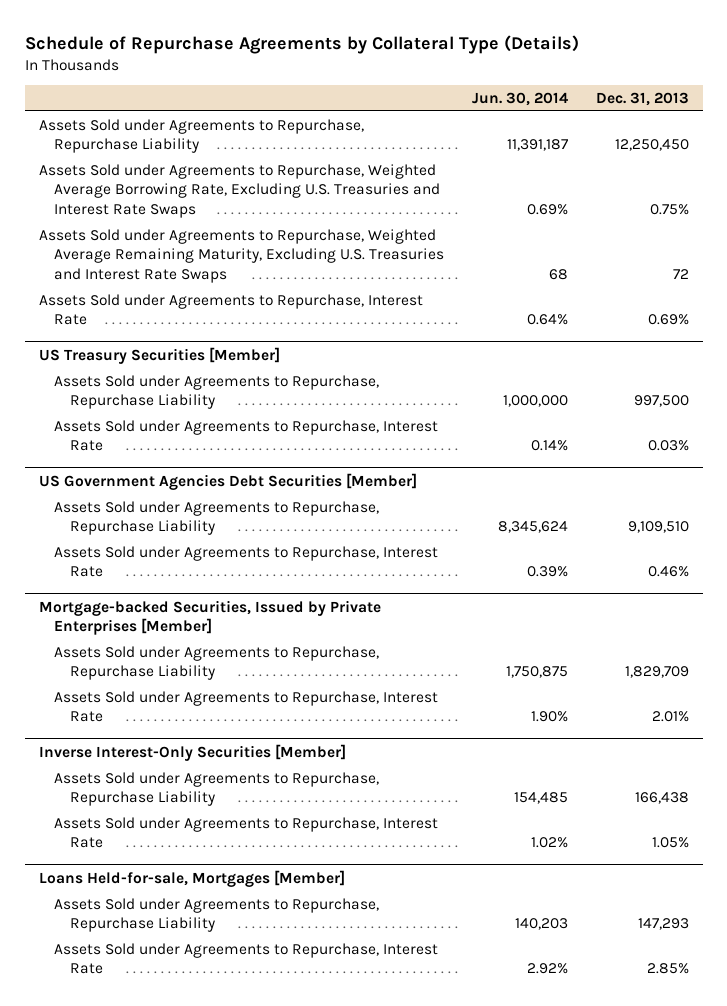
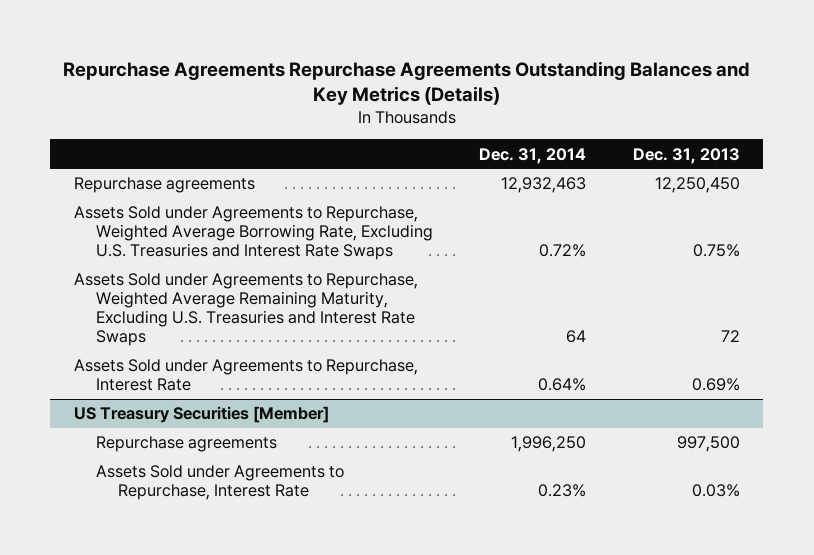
[24,34,579,54] Schedule of Repurchase Agreements by Collateral Type (Details) -> [62,60,750,106] Repurchase Agreements Repurchase Agreements Outstanding Balances and Key Metrics (Details)
[472,91,569,106] Jun. 30, 2014 -> none
none -> [479,147,587,164] Dec. 31, 2014
[38,118,364,154] Assets Sold under Agreements to Repurchase, Repurchase Liability -> [73,177,255,194] Repurchase agreements
[54,374,380,410] Assets Sold under Agreements to Repurchase, Repurchase Liability -> [95,436,277,453] Repurchase agreements
[38,472,417,490] US Government Agencies Debt Securities [Member] -> none
[54,500,380,536] Assets Sold under Agreements to Repurchase, Repurchase Liability -> none
[54,545,439,578] Assets Sold under Agreements to Repurchase, Interest Rate -> none
[38,599,381,636] Mortgage-backed Securities, Issued by Private Enterprises [Member] -> none
[54,645,380,681] Assets Sold under Agreements to Repurchase, Repurchase Liability -> none
[54,690,439,723] Assets Sold under Agreements to Repurchase, Interest Rate -> none
[38,743,346,761] Inverse Interest-Only Securities [Member] -> none
[54,771,380,807] Assets Sold under Agreements to Repurchase, Repurchase Liability -> none
[54,816,439,849] Assets Sold under Agreements to Repurchase, Interest Rate -> none
[38,869,345,887] Loans Held-for-sale, Mortgages [Member] -> none
[54,897,380,933] Assets Sold under Agreements to Repurchase, Repurchase Liability -> none
[54,942,439,975] Assets Sold under Agreements to Repurchase, Interest Rate -> none

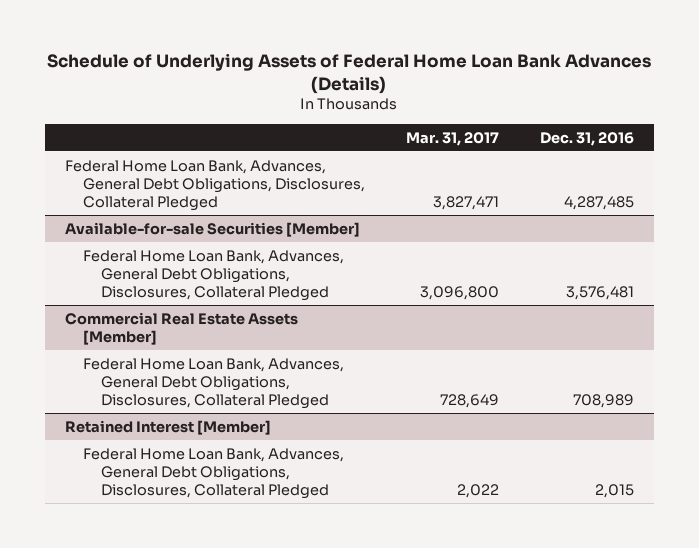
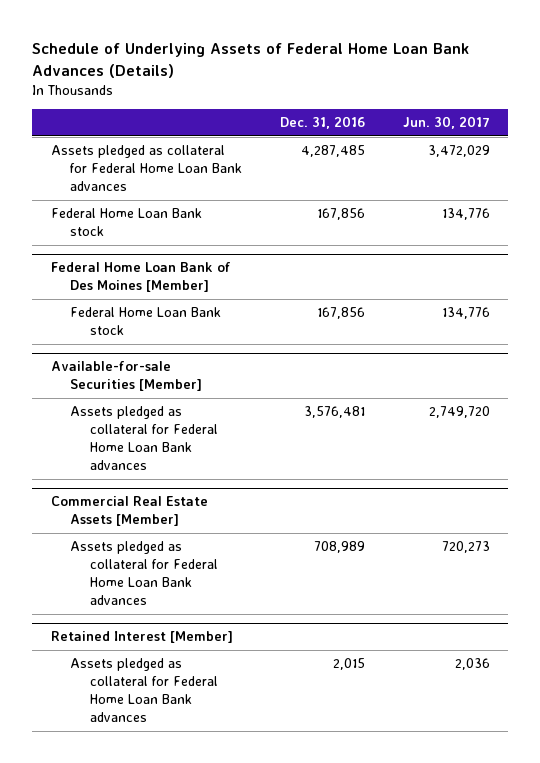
[405,131,499,146] Mar. 31, 2017 -> none
none -> [402,115,490,129] Jun. 30, 2017
[64,159,365,211] Federal Home Loan Bank, Advances, General Debt Obligations, Disclosures, Collateral Pledged -> [50,145,243,192] Assets pledged as collateral for Federal Home Loan Bank advances
none -> [50,208,202,237] Federal Home Loan Bank stock
none -> [50,262,231,293] Federal Home Loan Bank of Des Moines [Member]
none -> [70,307,222,336] Federal Home Loan Bank stock
[82,249,344,301] Federal Home Loan Bank, Advances, General Debt Obligations, Disclosures, Collateral Pledged -> [70,406,218,471] Assets pledged as collateral for Federal Home Loan Bank advances
[82,357,344,409] Federal Home Loan Bank, Advances, General Debt Obligations, Disclosures, Collateral Pledged -> [70,541,218,606] Assets pledged as collateral for Federal Home Loan Bank advances
[82,447,344,499] Federal Home Loan Bank, Advances, General Debt Obligations, Disclosures, Collateral Pledged -> [70,658,218,723] Assets pledged as collateral for Federal Home Loan Bank advances

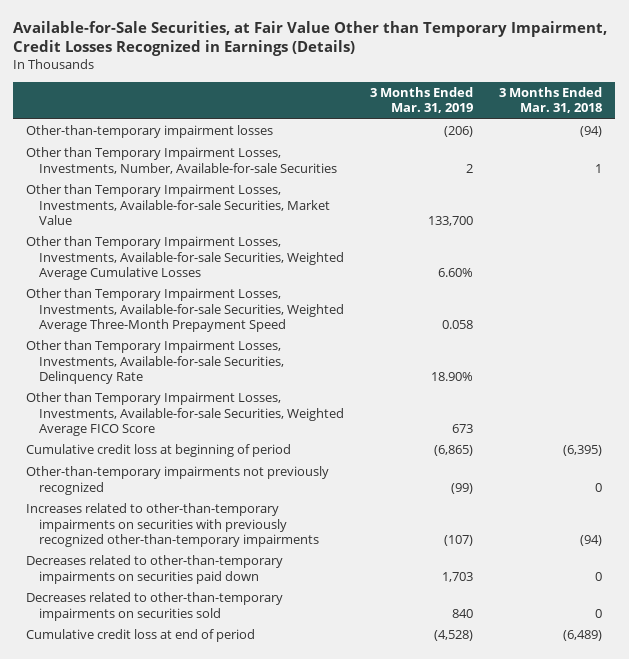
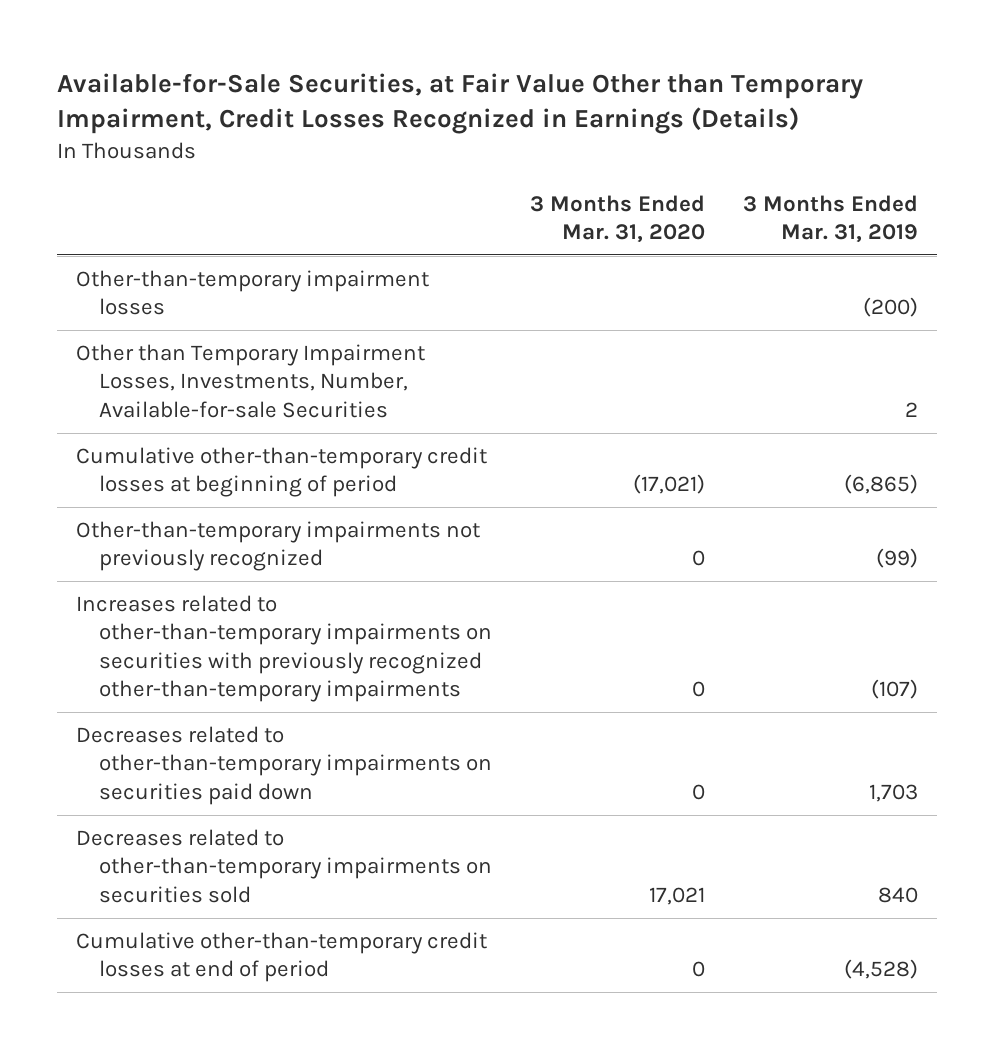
[499,87,603,114] 3 Months Ended Mar. 31, 2018 -> none
none -> [529,194,705,243] 3 Months Ended Mar. 31, 2020
[444,126,474,138] (206) -> [862,297,918,318] (200)
[26,184,331,225] Other than Temporary Impairment Losses, Investments, Available-for-sale Securities, Market Value -> none
[26,236,345,280] Other than Temporary Impairment Losses, Investments, Available-for-sale Securities, Weighted Average Cumulative Losses -> none
[26,288,345,332] Other than Temporary Impairment Losses, Investments, Available-for-sale Securities, Weighted Average Three-Month Prepayment Speed -> none
[26,340,285,384] Other than Temporary Impairment Losses, Investments, Available-for-sale Securities, Delinquency Rate -> none
[26,392,345,436] Other than Temporary Impairment Losses, Investments, Available-for-sale Securities, Weighted Average FICO Score -> none
[26,444,292,458] Cumulative credit loss at beginning of period -> [75,447,487,498] Cumulative other-than-temporary credit losses at beginning of period
[26,629,256,643] Cumulative credit loss at end of period -> [75,932,487,983] Cumulative other-than-temporary credit losses at end of period

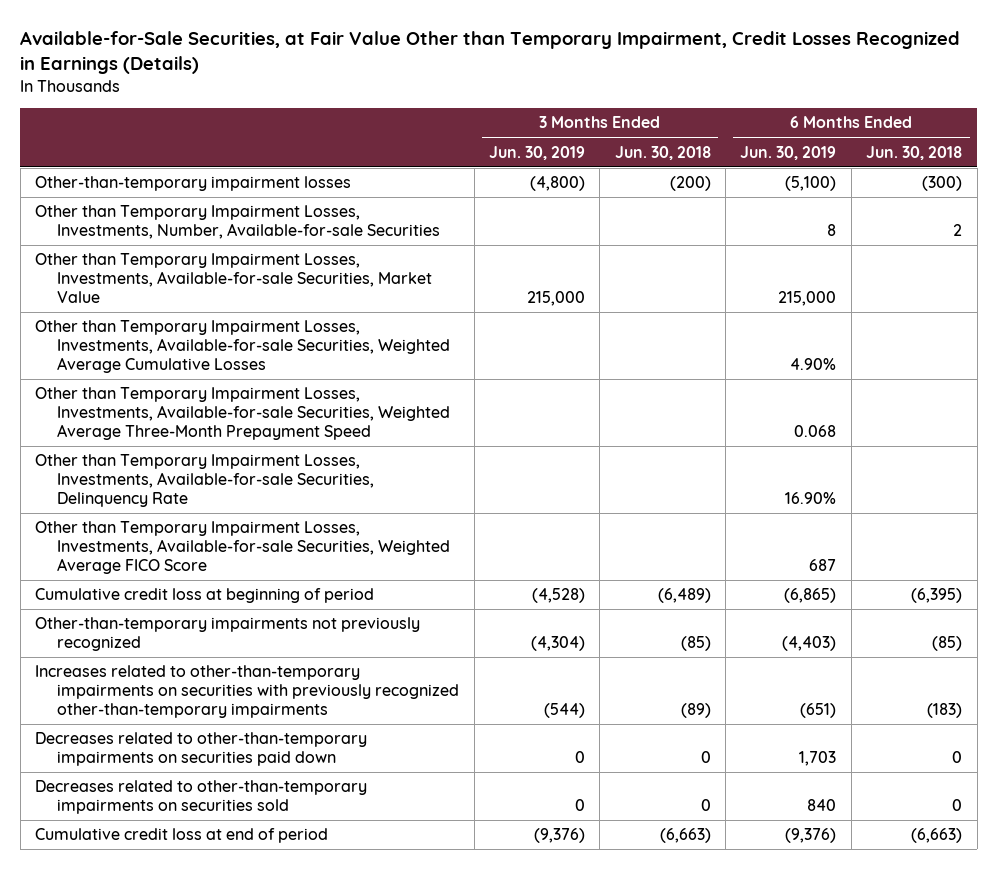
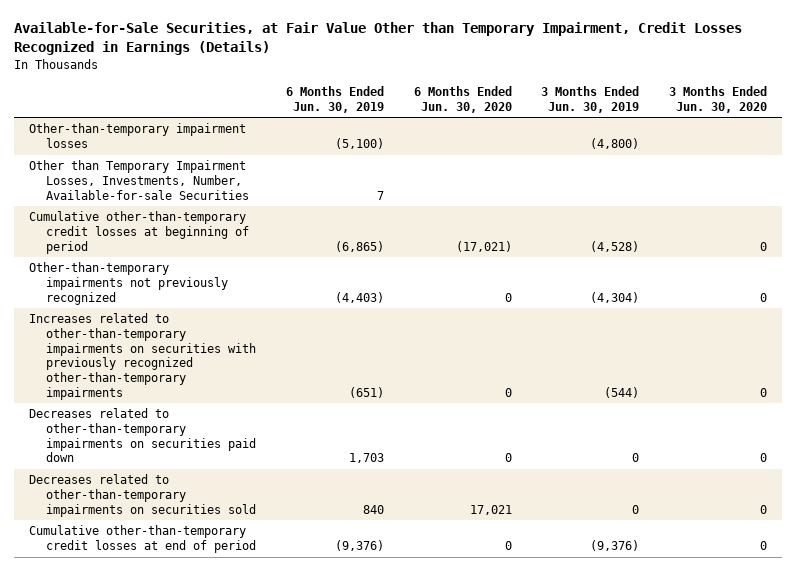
[614,145,711,160] Jun. 30, 2018 -> none
[866,145,963,160] Jun. 30, 2018 -> none
none -> [413,86,512,114] 6 Months Ended Jun. 30, 2020
none -> [669,86,768,114] 3 Months Ended Jun. 30, 2020
[34,253,433,304] Other than Temporary Impairment Losses, Investments, Available-for-sale Securities, Market Value -> none
[34,320,451,374] Other than Temporary Impairment Losses, Investments, Available-for-sale Securities, Weighted Average Cumulative Losses -> none
[34,387,451,441] Other than Temporary Impairment Losses, Investments, Available-for-sale Securities, Weighted Average Three-Month Prepayment Speed -> none
[34,454,375,508] Other than Temporary Impairment Losses, Investments, Available-for-sale Securities, Delinquency Rate -> none
[34,521,451,575] Other than Temporary Impairment Losses, Investments, Available-for-sale Securities, Weighted Average FICO Score -> none
[827,224,837,237] 8 -> [376,190,384,200] 7
[34,588,374,604] Cumulative credit loss at beginning of period -> [29,211,250,254] Cumulative other-than-temporary credit losses at beginning of period
[34,828,328,844] Cumulative credit loss at end of period -> [29,525,257,554] Cumulative other-than-temporary credit losses at end of period

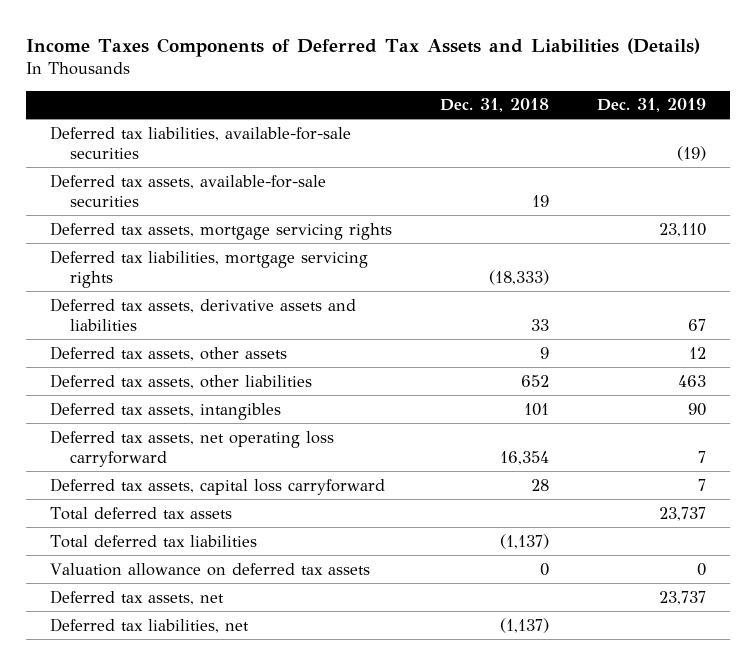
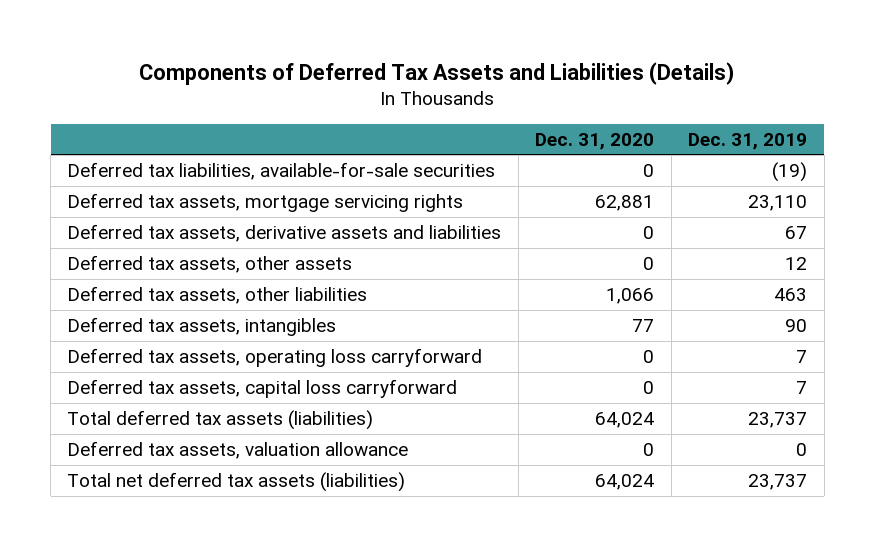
[26,37,701,57] Income Taxes Components of Deferred Tax Assets and Liabilities (Details) -> [139,61,735,85] Components of Deferred Tax Assets and Liabilities (Details)
[440,98,550,113] Dec. 31, 2018 -> none
none -> [535,132,655,150] Dec. 31, 2020
[50,173,327,207] Deferred tax assets, available-for-sale securities -> none
[50,249,369,288] Deferred tax liabilities, mortgage servicing rights -> none
[50,429,335,467] Deferred tax assets, net operating loss carryforward -> [67,347,483,367] Deferred tax assets, operating loss carryforward
[50,534,258,548] Total deferred tax liabilities -> none
[50,617,250,633] Deferred tax liabilities, net -> none
[50,506,233,520] Total deferred tax assets -> [67,409,374,430] Total deferred tax assets (liabilities)
[50,562,371,576] Valuation allowance on deferred tax assets -> [67,440,409,459] Deferred tax assets, valuation allowance
[50,589,225,605] Deferred tax assets, net -> [67,471,406,492] Total net deferred tax assets (liabilities)

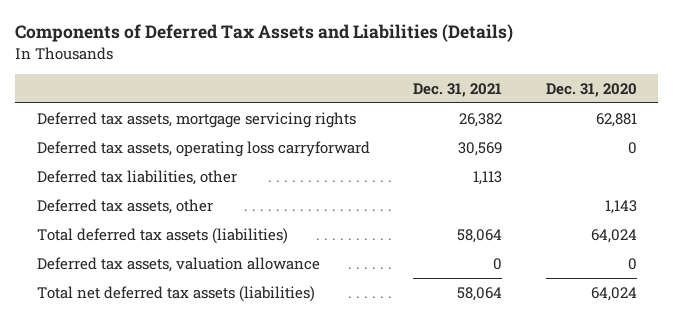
[688,132,808,150] Dec. 31, 2019 -> none
none -> [413,82,503,97] Dec. 31, 2021
[67,161,496,180] Deferred tax liabilities, available-for-sale securities -> none
[67,223,502,242] Deferred tax assets, derivative assets and liabilities -> none
[67,254,353,273] Deferred tax assets, other assets -> none
[67,285,368,304] Deferred tax assets, other liabilities -> none
[67,316,337,336] Deferred tax assets, intangibles -> none
[67,378,458,398] Deferred tax assets, capital loss carryforward -> none
none -> [36,169,237,185] Deferred tax liabilities, other
none -> [36,198,213,214] Deferred tax assets, other

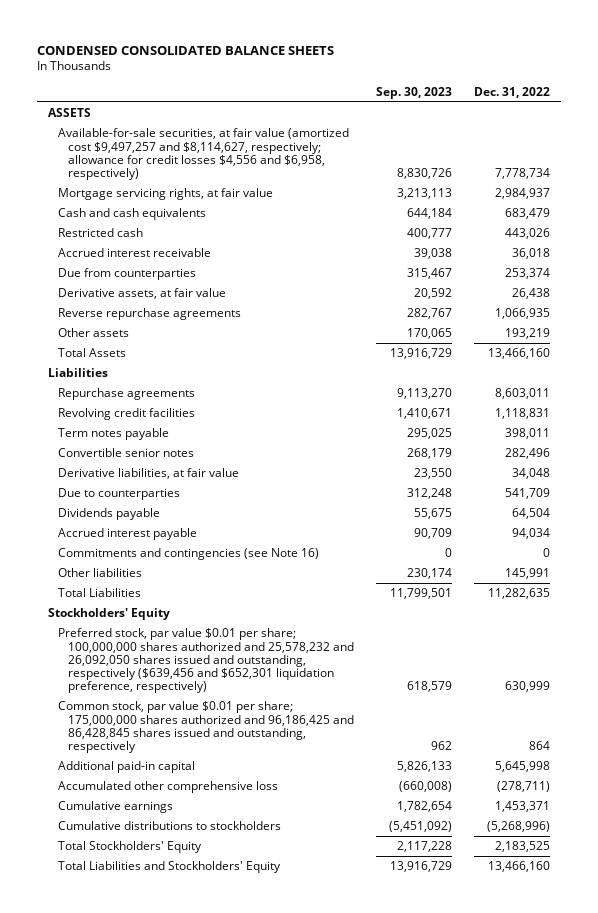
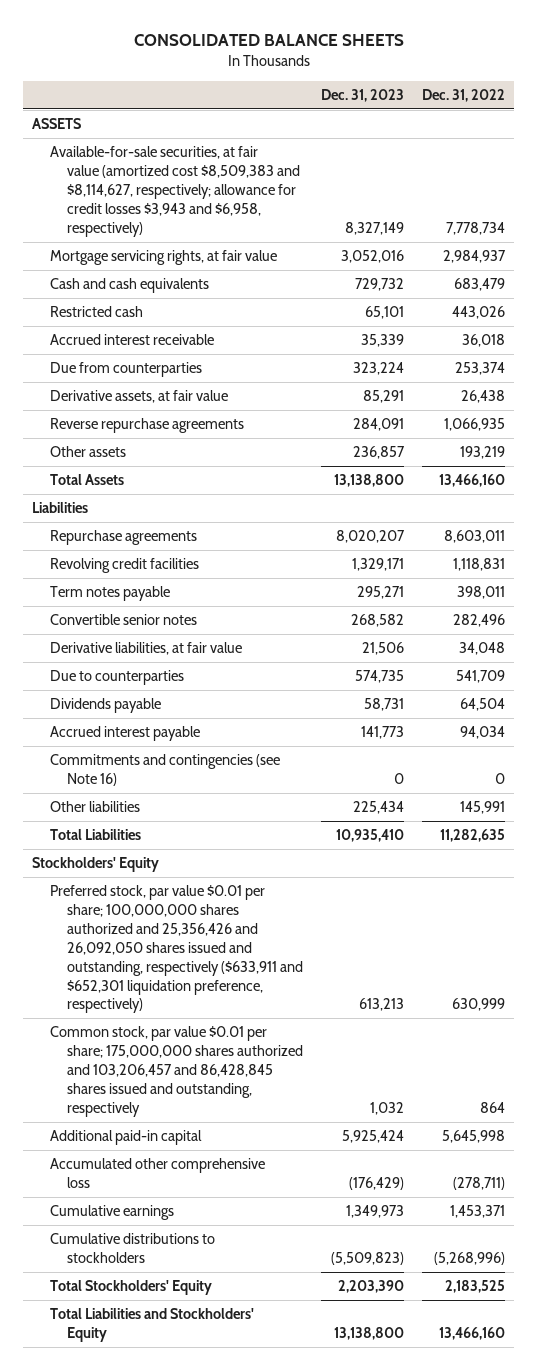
[36,45,334,55] CONDENSED CONSOLIDATED BALANCE SHEETS -> [133,34,404,47] CONSOLIDATED BALANCE SHEETS
[375,86,452,99] Sep. 30, 2023 -> none
none -> [321,88,405,102] Dec. 31, 2023
[57,128,349,180] Available-for-sale securities, at fair value (amortized cost $9,497,257 and $8,114,627, respectively; allowance for credit losses $4,556 and $6,958, respectively) -> [49,146,300,237] Available-for-sale securities, at fair value (amortized cost $8,509,383 and $8,114,627, respectively; allowance for credit losses $3,943 and $6,958, respectively)
[57,628,354,694] Preferred stock, par value $0.01 per share; 100,000,000 shares authorized and 25,578,232 and 26,092,050 shares issued and outstanding, respectively ($639,456 and $652,301 liquidation preference, respectively) -> [49,885,303,1014] Preferred stock, par value $0.01 per share; 100,000,000 shares authorized and 25,356,426 and 26,092,050 shares issued and outstanding, respectively ($633,911 and $652,301 liquidation preference, respectively)
[57,701,354,753] Common stock, par value $0.01 per share; 175,000,000 shares authorized and 96,186,425 and 86,428,845 shares issued and outstanding, respectively -> [49,1026,303,1117] Common stock, par value $0.01 per share; 175,000,000 shares authorized and 103,206,457 and 86,428,845 shares issued and outstanding, respectively

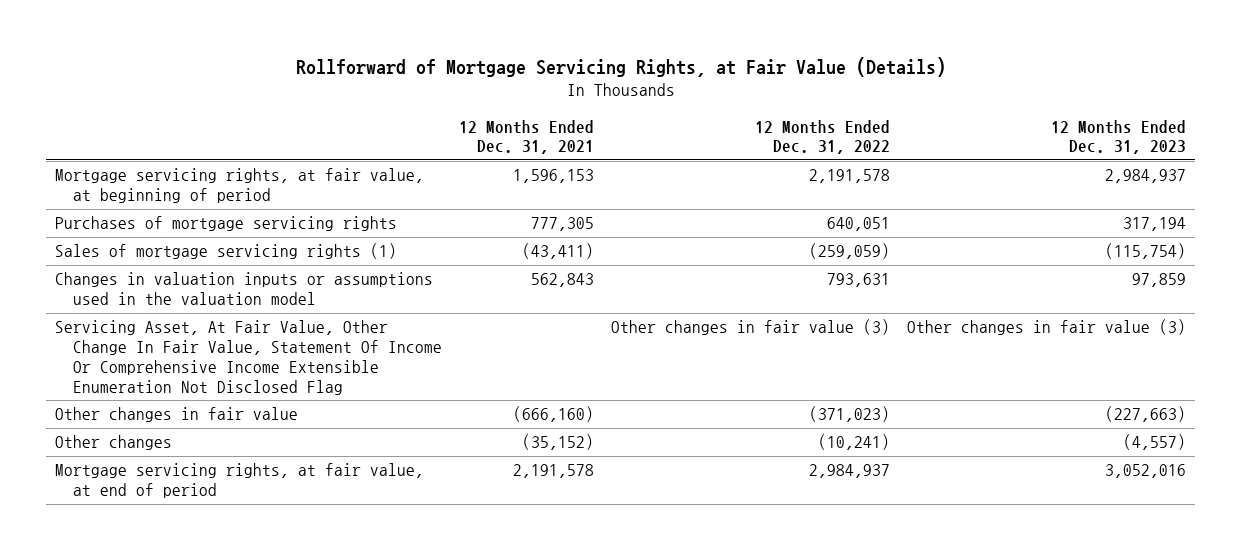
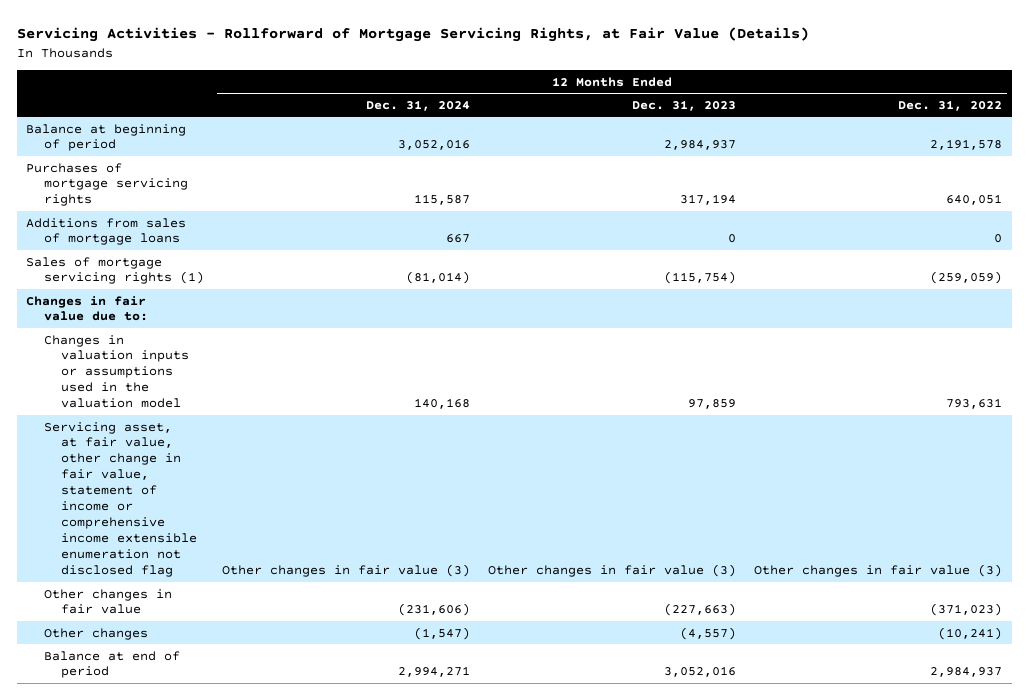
[295,56,946,77] Rollforward of Mortgage Servicing Rights, at Fair Value (Details) -> [17,27,810,43] Servicing Activities - Rollforward of Mortgage Servicing Rights, at Fair Value (Details)
[458,119,594,155] 12 Months Ended Dec. 31, 2021 -> none
none -> [365,99,470,111] Dec. 31, 2024
[55,168,425,204] Mortgage servicing rights, at fair value, at beginning of period -> [26,123,187,152] Balance at beginning of period
none -> [26,217,187,246] Additions from sales of mortgage loans
none -> [26,295,148,322] Changes in fair value due to:
[55,320,442,395] Servicing Asset, At Fair Value, Other Change In Fair Value, Statement Of Income Or Comprehensive Income Extensible Enumeration Not Disclosed Flag -> [43,421,198,578] Servicing asset, at fair value, other change in fair value, statement of income or comprehensive income extensible enumeration not disclosed flag
[55,463,425,499] Mortgage servicing rights, at fair value, at end of period -> [43,650,180,679] Balance at end of period

